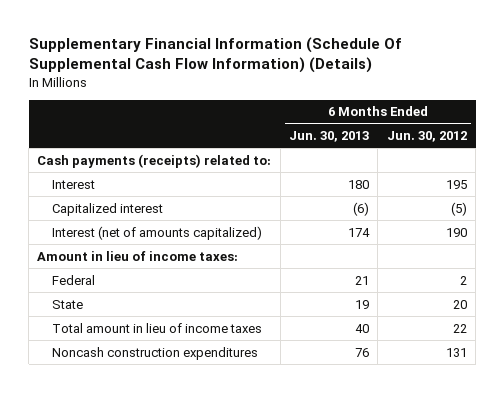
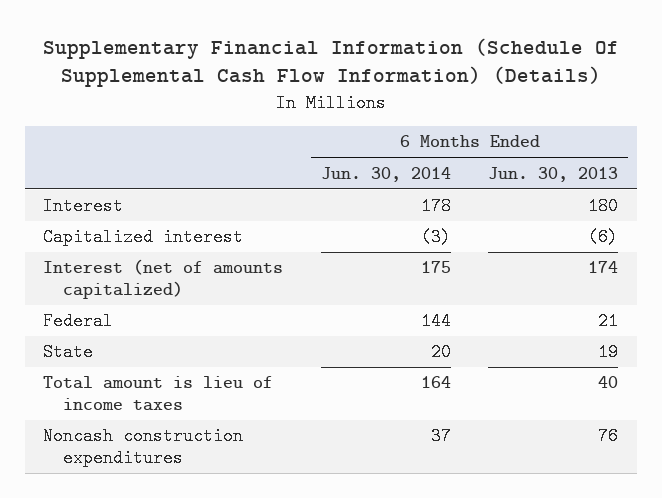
[386,131,467,143] Jun. 30, 2012 -> none
none -> [320,166,451,182] Jun. 30, 2014
[37,153,272,168] Cash payments (receipts) related to: -> none
[37,250,239,261] Amount in lieu of income taxes: -> none
[51,322,262,333] Total amount in lieu of income taxes -> [43,376,274,412] Total amount is lieu of income taxes

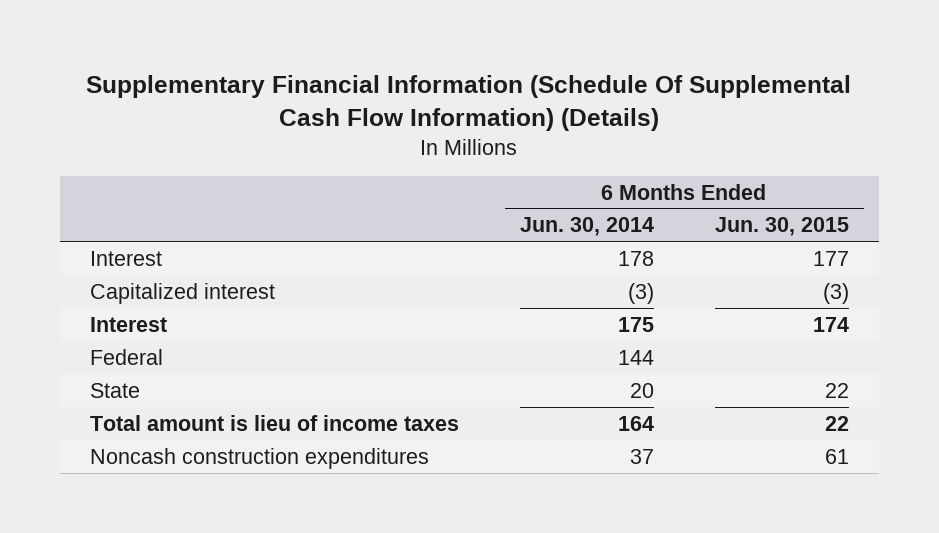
[488,166,619,182] Jun. 30, 2013 -> none
none -> [714,217,849,237] Jun. 30, 2015
[43,259,284,300] Interest (net of amounts capitalized) -> [89,316,167,332] Interest

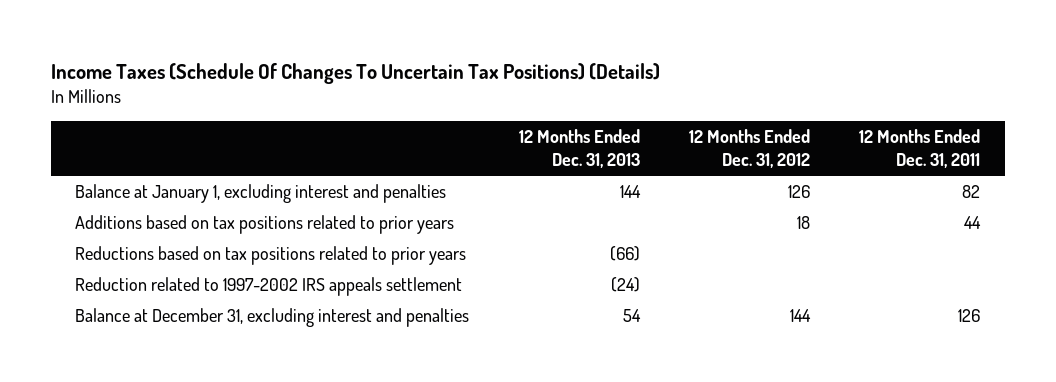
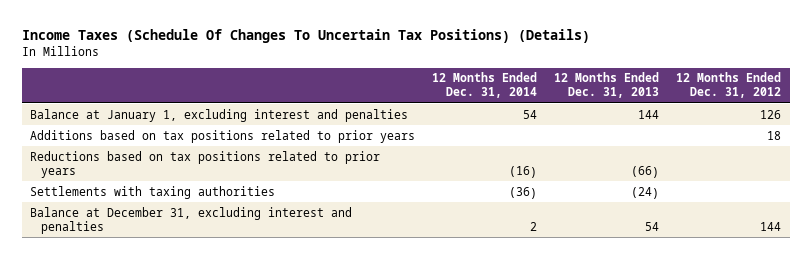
[859,129,981,169] 12 Months Ended Dec. 31, 2011 -> none
none -> [432,72,538,99] 12 Months Ended Dec. 31, 2014
[75,277,463,297] Reduction related to 1997-2002 IRS appeals settlement -> [30,185,276,199] Settlements with taxing authorities

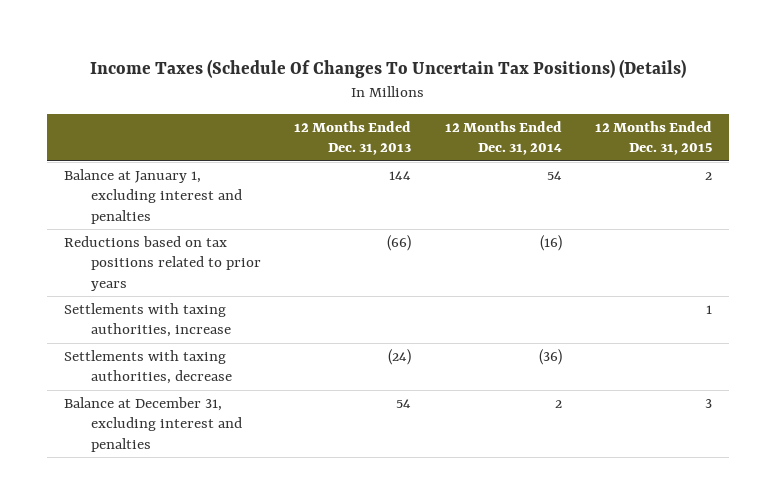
[676,72,782,99] 12 Months Ended Dec. 31, 2012 -> none
none -> [594,120,712,156] 12 Months Ended Dec. 31, 2015
[30,129,416,143] Additions based on tax positions related to prior years -> none
none -> [63,303,231,338] Settlements with taxing authorities, increase
[30,185,276,199] Settlements with taxing authorities -> [63,350,232,385] Settlements with taxing authorities, decrease

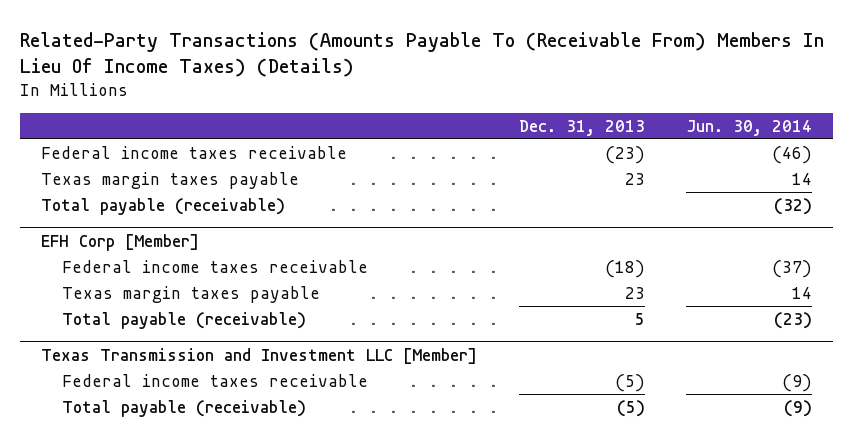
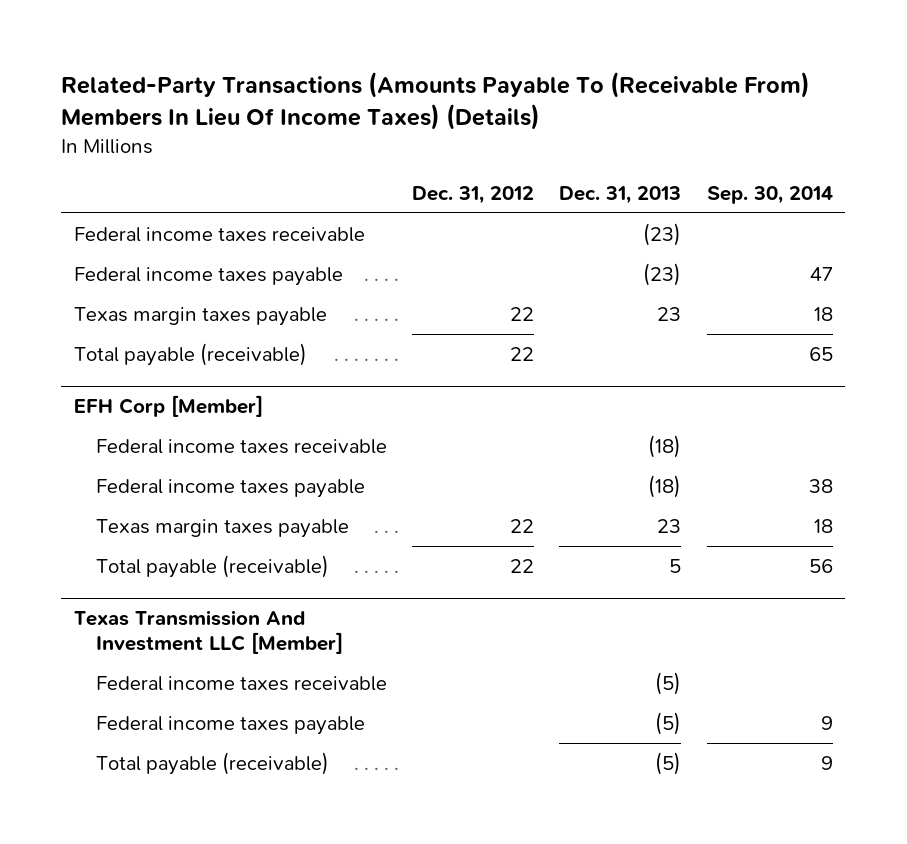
[686,119,813,136] Jun. 30, 2014 -> none
none -> [411,185,534,204] Dec. 31, 2012
none -> [706,185,833,204] Sep. 30, 2014
none -> [74,266,344,286] Federal income taxes payable
none -> [95,478,365,498] Federal income taxes payable
[41,347,478,364] Texas Transmission and Investment LLC [Member] -> [74,610,343,654] Texas Transmission And Investment LLC [Member]
none -> [95,715,365,735] Federal income taxes payable

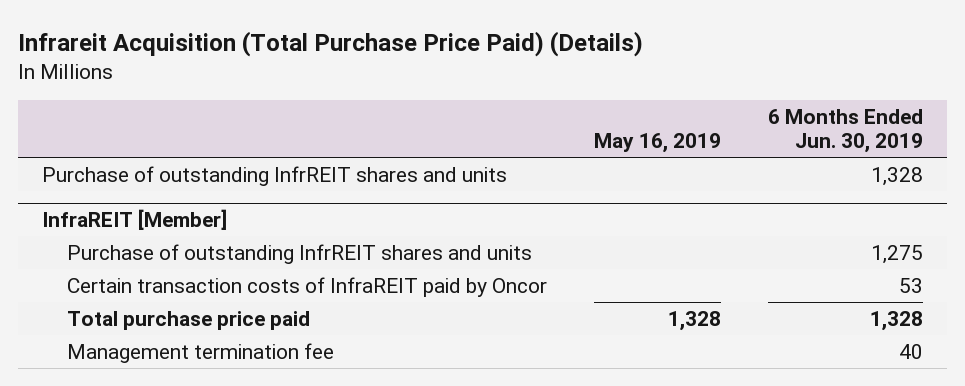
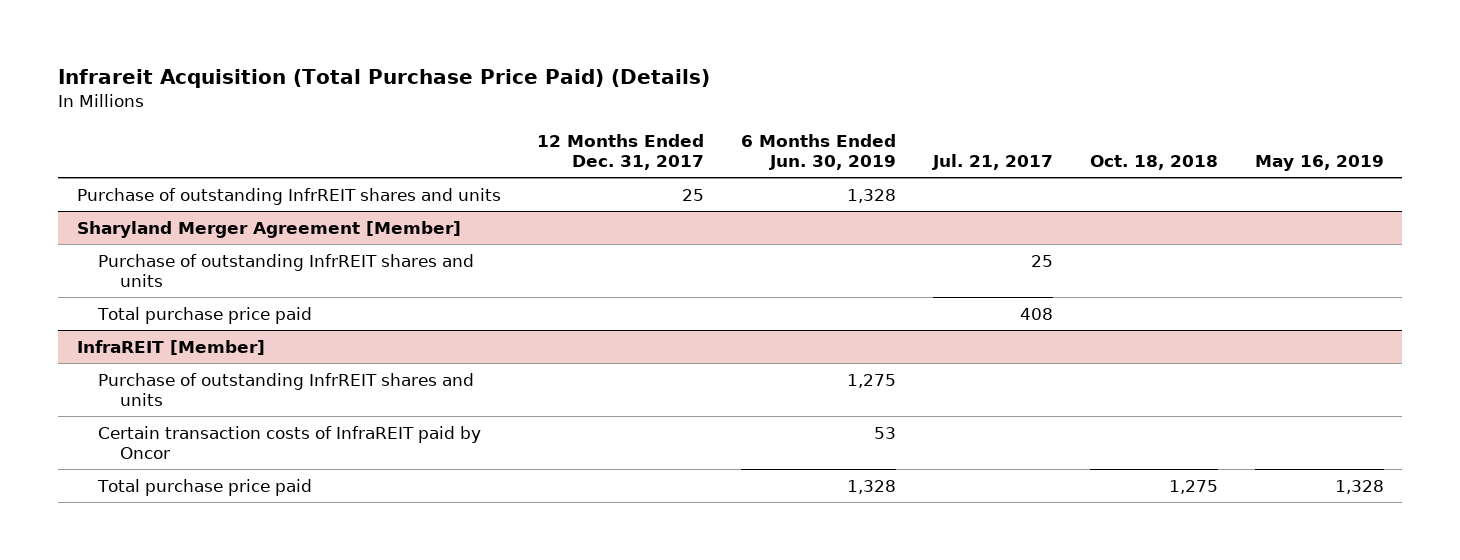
none -> [537,133,705,170] 12 Months Ended Dec. 31, 2017
none -> [931,153,1053,170] Jul. 21, 2017
none -> [1089,154,1218,170] Oct. 18, 2018
none -> [76,220,461,238] Sharyland Merger Agreement [Member]
none -> [98,253,475,287] Purchase of outstanding InfrREIT shares and units
none -> [97,306,313,324] Total purchase price paid
[66,342,334,363] Management termination fee -> none

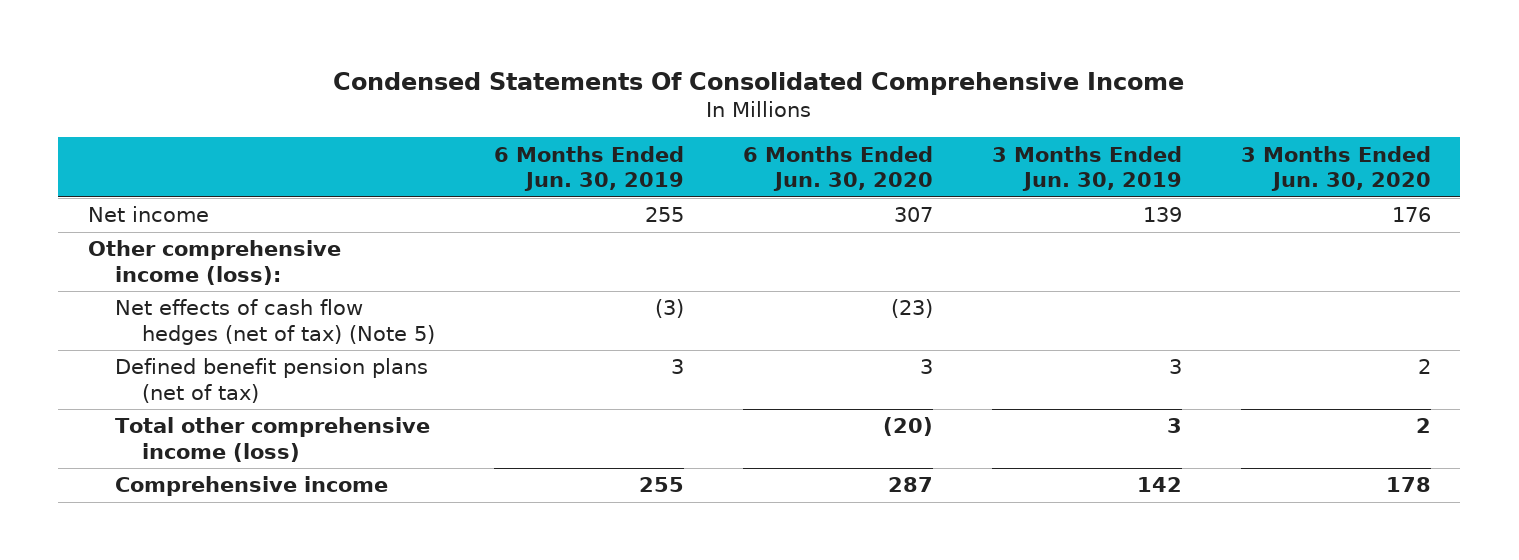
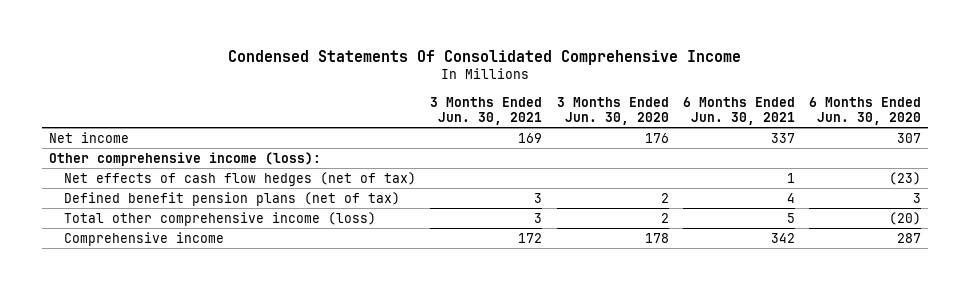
[494,145,685,192] 6 Months Ended Jun. 30, 2019 -> none
[992,145,1183,192] 3 Months Ended Jun. 30, 2019 -> none
none -> [430,97,543,125] 3 Months Ended Jun. 30, 2021
none -> [682,97,795,125] 6 Months Ended Jun. 30, 2021
[114,299,436,345] Net effects of cash flow hedges (net of tax) (Note 5) -> [64,171,417,186] Net effects of cash flow hedges (net of tax)

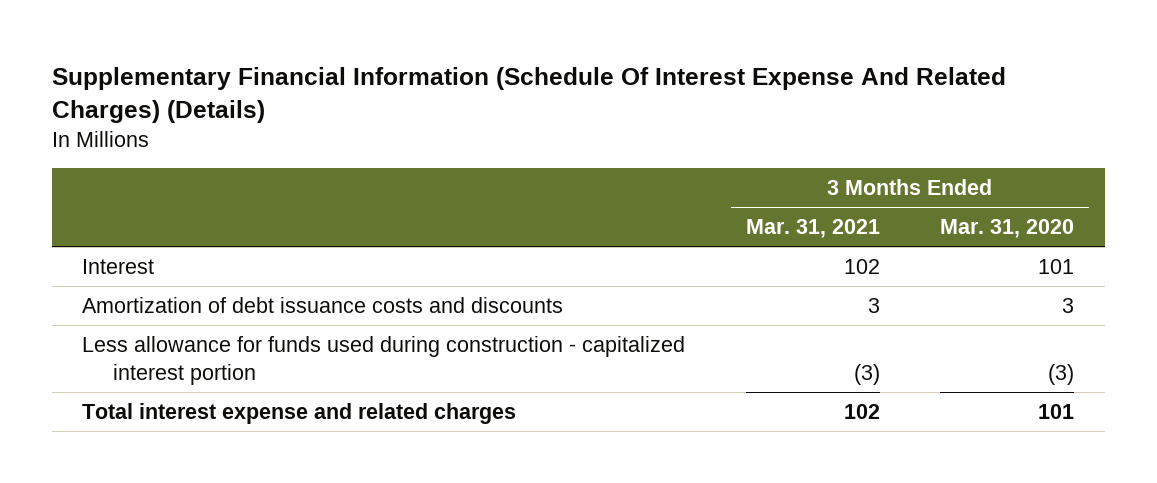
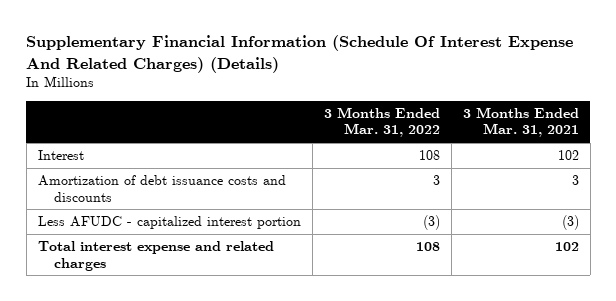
[940,219,1075,239] Mar. 31, 2020 -> none
none -> [323,107,440,138] 3 Months Ended Mar. 31, 2022
[82,335,686,385] Less allowance for funds used during construction - capitalized interest portion -> [37,216,301,230] Less AFUDC - capitalized interest portion

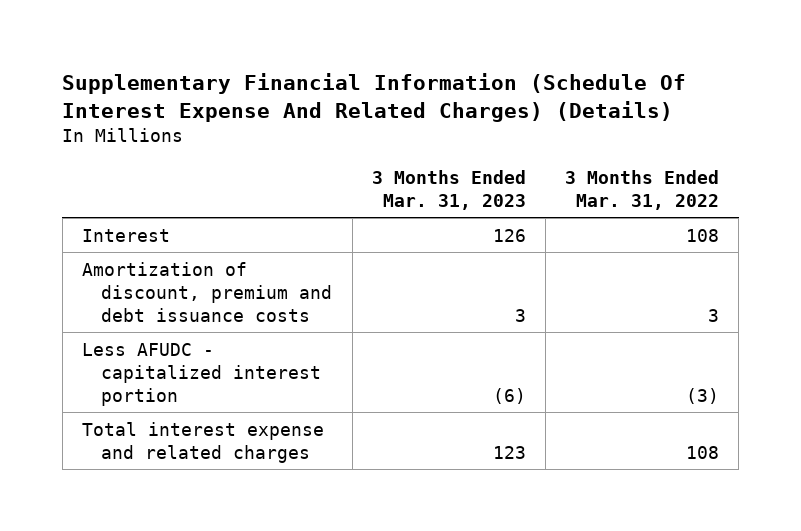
[462,107,579,138] 3 Months Ended Mar. 31, 2021 -> none
none -> [371,170,526,211] 3 Months Ended Mar. 31, 2023
[37,175,286,202] Amortization of debt issuance costs and discounts -> [81,261,333,322] Amortization of discount, premium and debt issuance costs

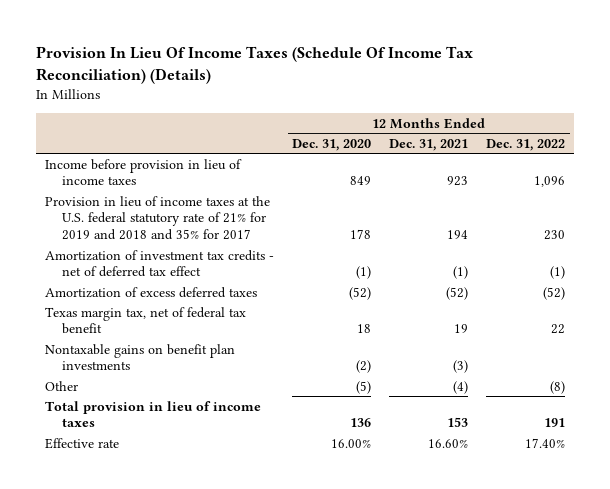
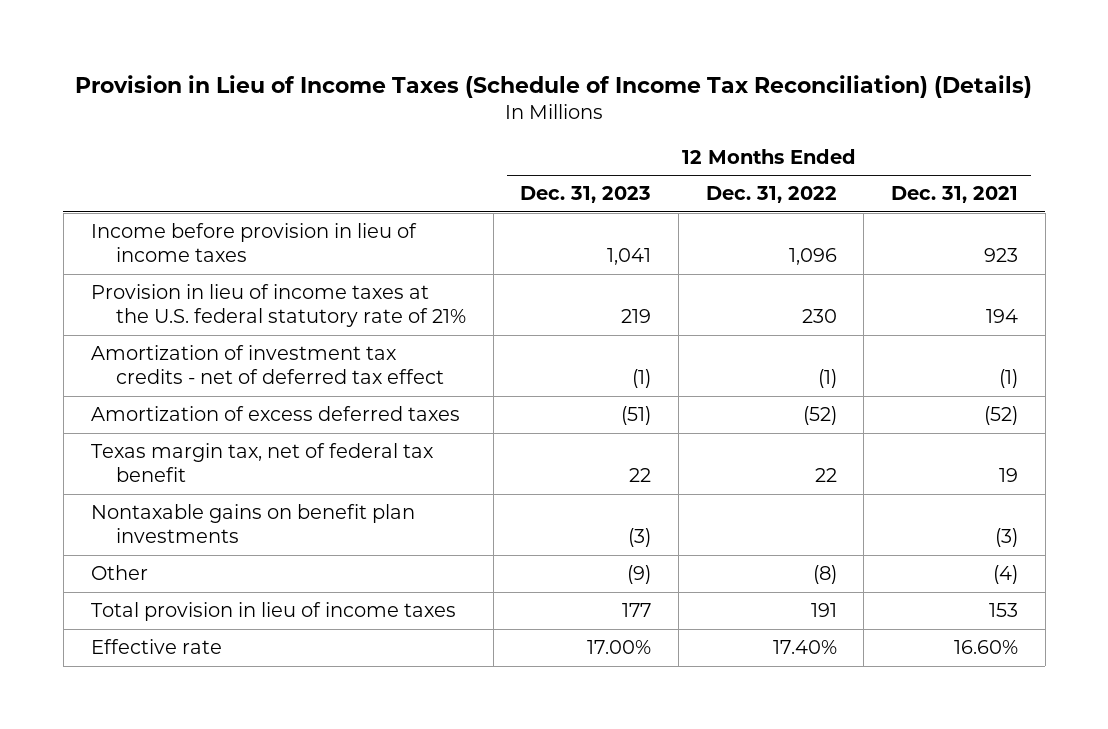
[36,46,474,84] Provision In Lieu Of Income Taxes (Schedule Of Income Tax Reconciliation) (Details) -> [75,75,1033,99] Provision in Lieu of Income Taxes (Schedule of Income Tax Reconciliation) (Details)
[292,138,372,151] Dec. 31, 2020 -> none
none -> [520,186,652,204] Dec. 31, 2023
[45,195,271,241] Provision in lieu of income taxes at the U.S. federal statutory rate of 21% for 2019 and 2018 and 35% for 2017 -> [90,284,466,328] Provision in lieu of income taxes at the U.S. federal statutory rate of 21%

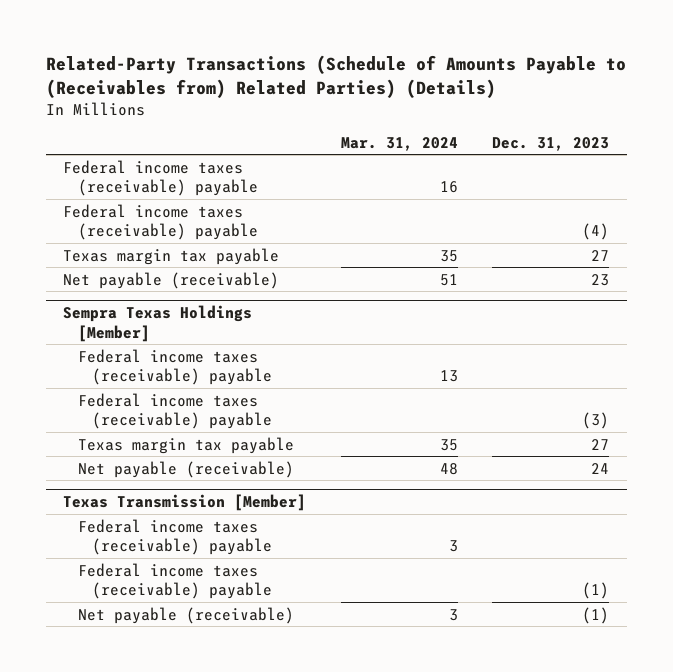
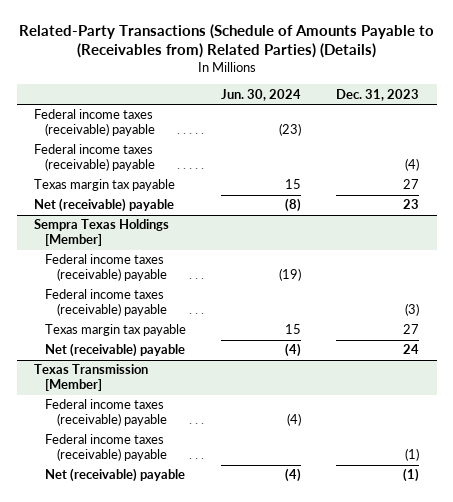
[340,136,458,151] Mar. 31, 2024 -> none
none -> [221,88,302,101] Jun. 30, 2024
[63,271,280,289] Net payable (receivable) -> [34,198,175,213] Net (receivable) payable
[77,460,294,478] Net payable (receivable) -> [45,343,186,358] Net (receivable) payable
[77,606,294,624] Net payable (receivable) -> [45,468,186,483] Net (receivable) payable

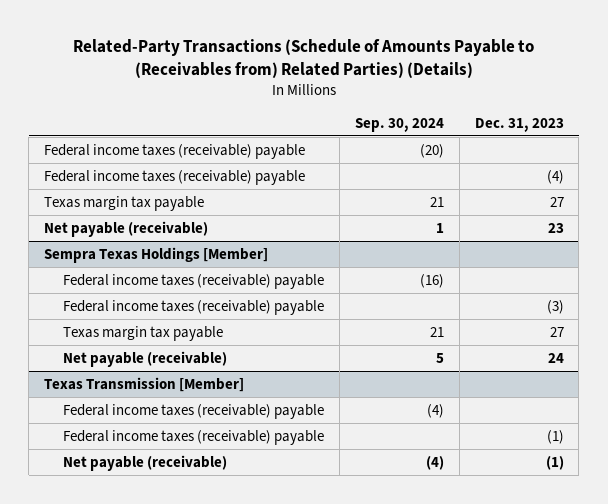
[221,88,302,101] Jun. 30, 2024 -> none
none -> [354,117,444,132] Sep. 30, 2024
[34,198,175,213] Net (receivable) payable -> [44,220,209,237] Net payable (receivable)
[45,343,186,358] Net (receivable) payable -> [62,350,227,367] Net payable (receivable)
[45,468,186,483] Net (receivable) payable -> [62,454,227,471] Net payable (receivable)

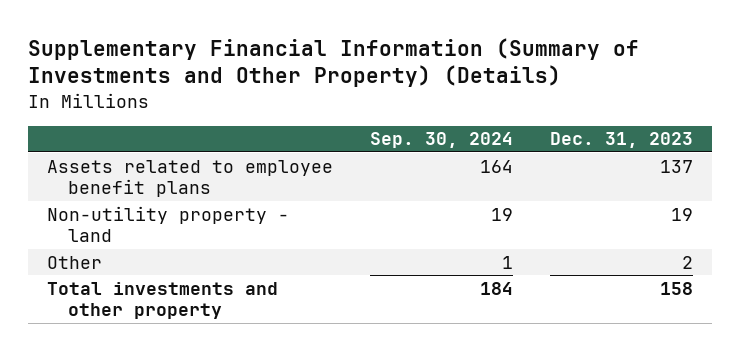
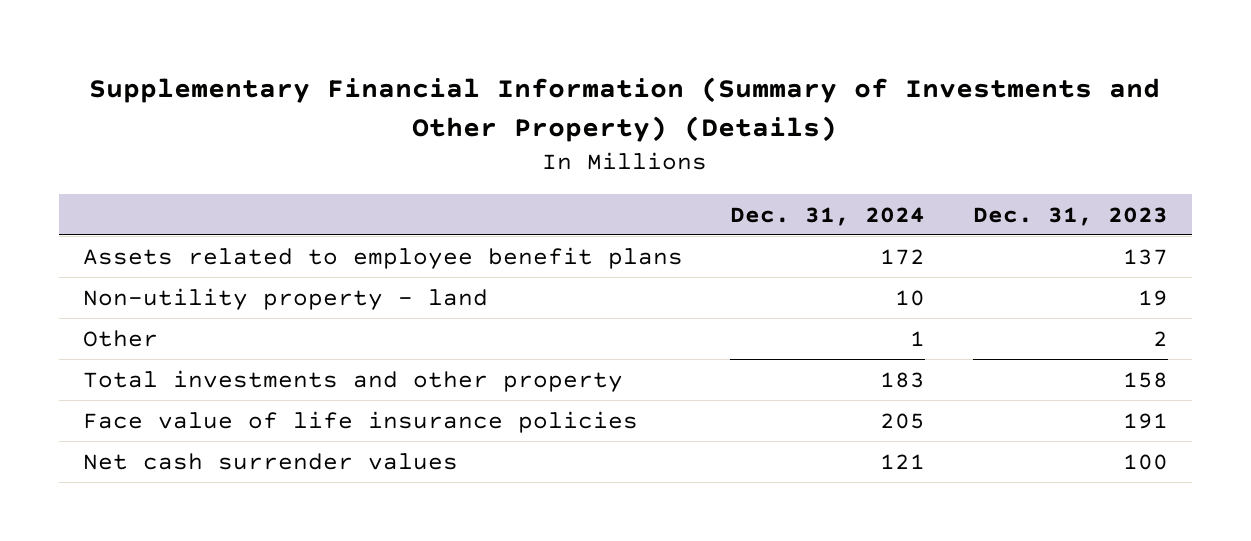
[369,132,513,149] Sep. 30, 2024 -> none
none -> [730,206,926,226] Dec. 31, 2024
none -> [82,410,638,433] Face value of life insurance policies
none -> [82,452,458,470] Net cash surrender values

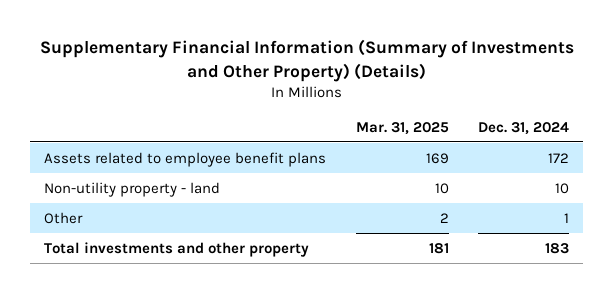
[973,206,1169,226] Dec. 31, 2023 -> none
none -> [355,121,449,135] Mar. 31, 2025
[82,410,638,433] Face value of life insurance policies -> none
[82,452,458,470] Net cash surrender values -> none

